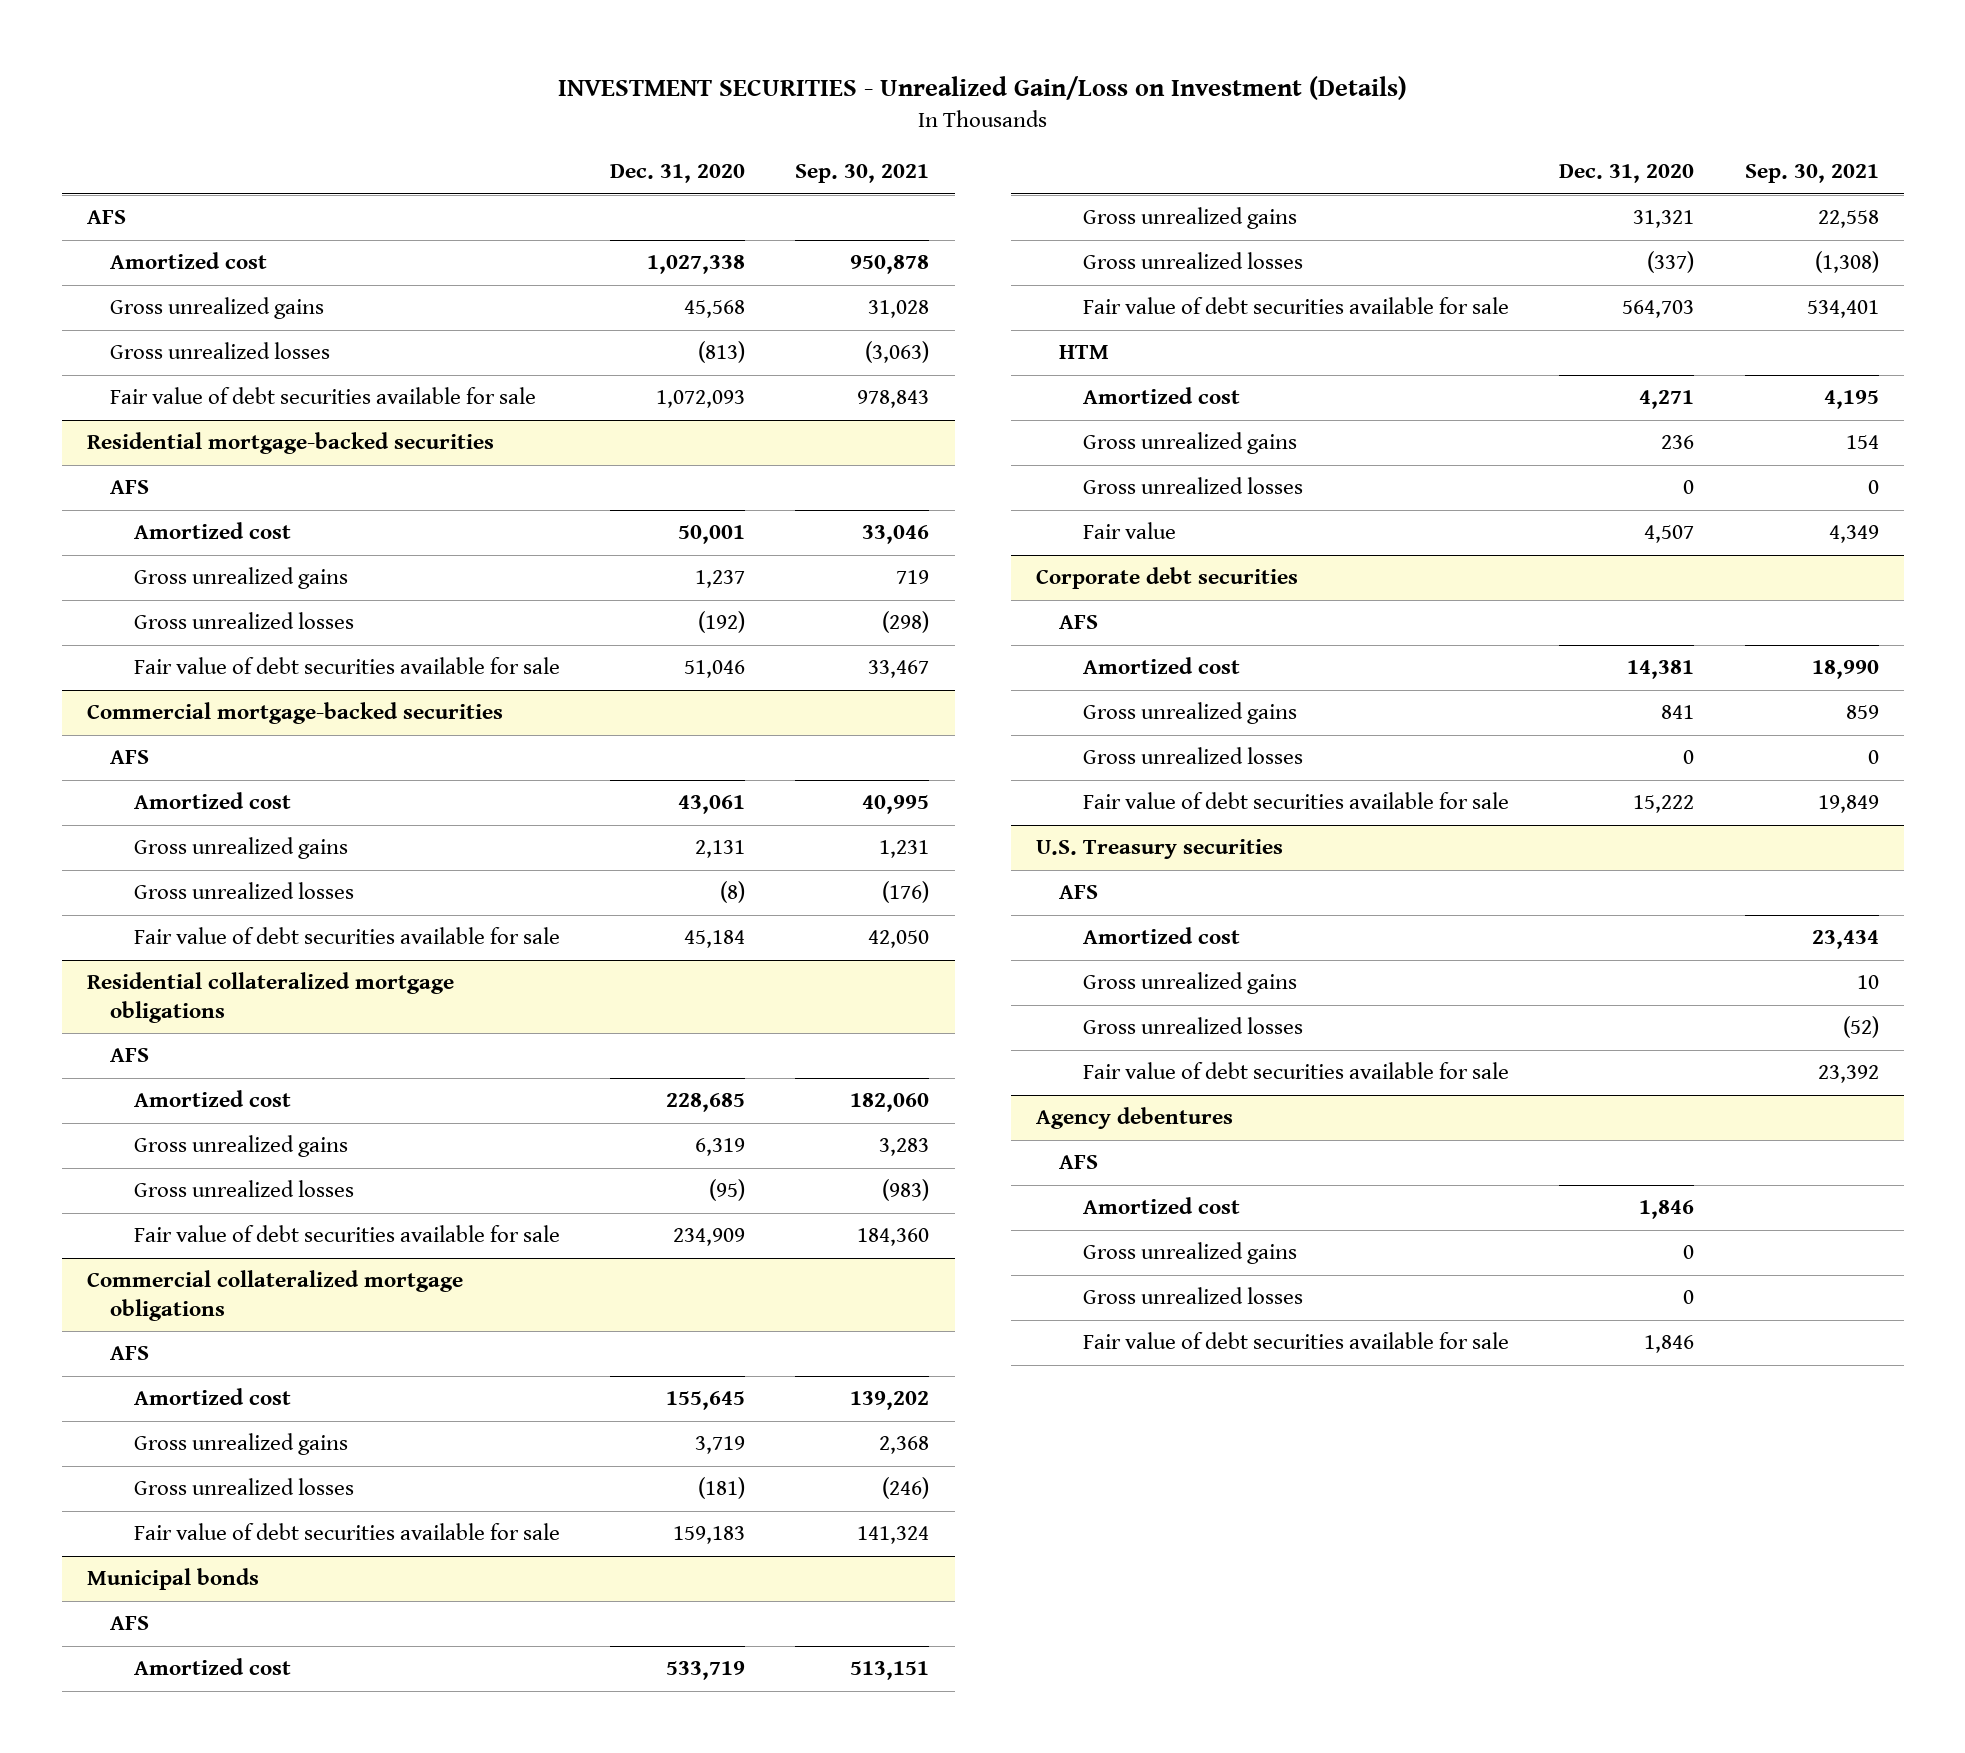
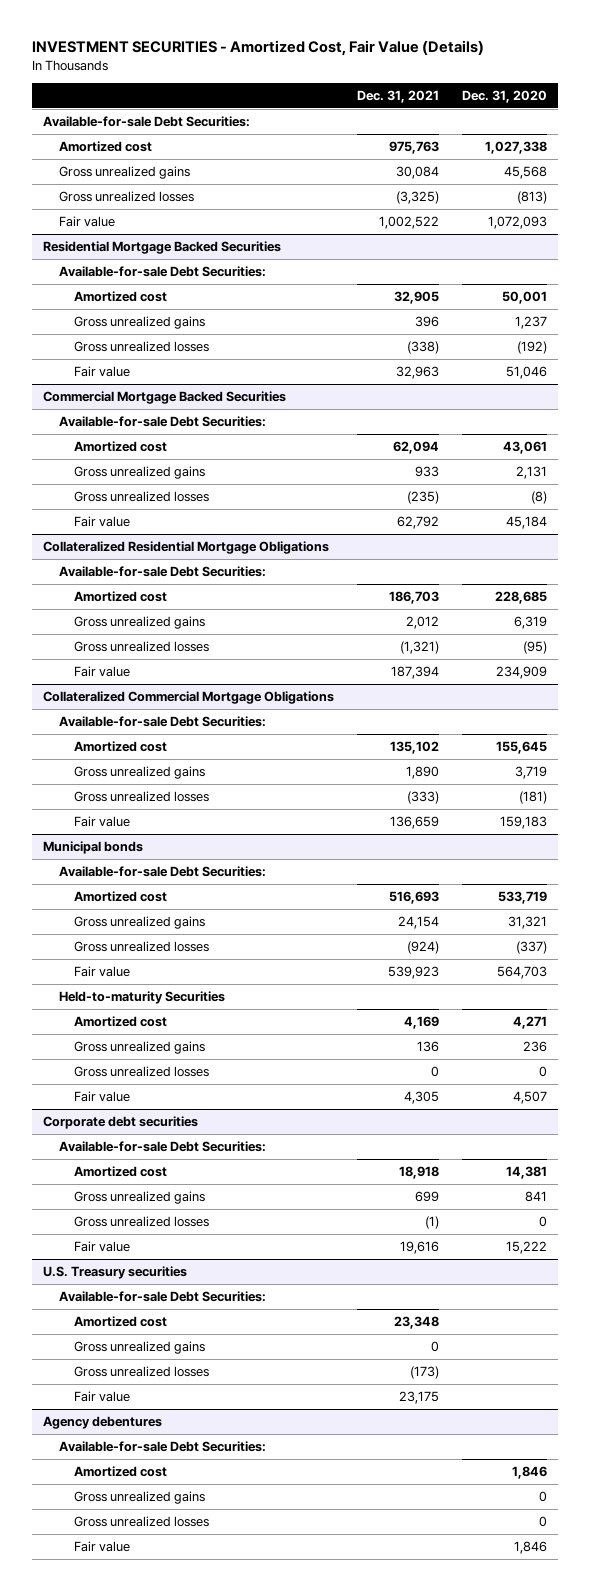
[557,76,1407,101] INVESTMENT SECURITIES - Unrealized Gain/Loss on Investment (Details) -> [31,40,484,57] INVESTMENT SECURITIES - Amortized Cost, Fair Value (Details)
[795,164,930,184] Sep. 30, 2021 -> none
none -> [356,89,439,103] Dec. 31, 2021
[86,210,126,225] AFS -> none
none -> [43,116,251,128] Available-for-sale Debt Securities:
[110,480,150,495] AFS -> none
[110,387,537,405] Fair value of debt securities available for sale -> [58,216,115,228] Fair value
[86,432,494,455] Residential mortgage-backed securities -> [43,241,282,255] Residential Mortgage Backed Securities
none -> [58,266,266,278] Available-for-sale Debt Securities:
[110,750,150,765] AFS -> none
[133,657,560,675] Fair value of debt securities available for sale -> [74,366,131,378] Fair value
[86,702,503,725] Commercial mortgage-backed securities -> [43,391,287,405] Commercial Mortgage Backed Securities
none -> [58,416,266,428] Available-for-sale Debt Securities:
[110,1048,150,1063] AFS -> none
[133,927,560,945] Fair value of debt securities available for sale -> [74,516,131,528] Fair value
[86,972,454,1023] Residential collateralized mortgage obligations -> [43,541,330,555] Collateralized Residential Mortgage Obligations
none -> [58,566,266,578] Available-for-sale Debt Securities:
[110,1346,150,1361] AFS -> none
[133,1225,560,1243] Fair value of debt securities available for sale -> [74,666,131,678] Fair value
[86,1270,463,1321] Commercial collateralized mortgage obligations -> [43,691,335,705] Collateralized Commercial Mortgage Obligations
none -> [58,716,266,728] Available-for-sale Debt Securities:
[133,1523,560,1541] Fair value of debt securities available for sale -> [74,816,131,828] Fair value
[110,1616,150,1631] AFS -> none
none -> [58,866,266,878] Available-for-sale Debt Securities:
[1059,345,1110,360] HTM -> none
[1082,297,1509,315] Fair value of debt securities available for sale -> [74,966,131,978] Fair value
none -> [58,991,225,1005] Held-to-maturity Securities
[1059,615,1099,630] AFS -> none
none -> [58,1141,266,1153] Available-for-sale Debt Securities:
[1082,792,1509,810] Fair value of debt securities available for sale -> [74,1241,131,1253] Fair value
[1059,885,1099,900] AFS -> none
none -> [58,1291,266,1303] Available-for-sale Debt Securities:
[1082,1062,1509,1080] Fair value of debt securities available for sale -> none
none -> [74,1391,131,1403] Fair value
[1059,1155,1099,1170] AFS -> none
none -> [58,1441,266,1453] Available-for-sale Debt Securities:
[1082,1332,1509,1350] Fair value of debt securities available for sale -> [74,1541,131,1553] Fair value

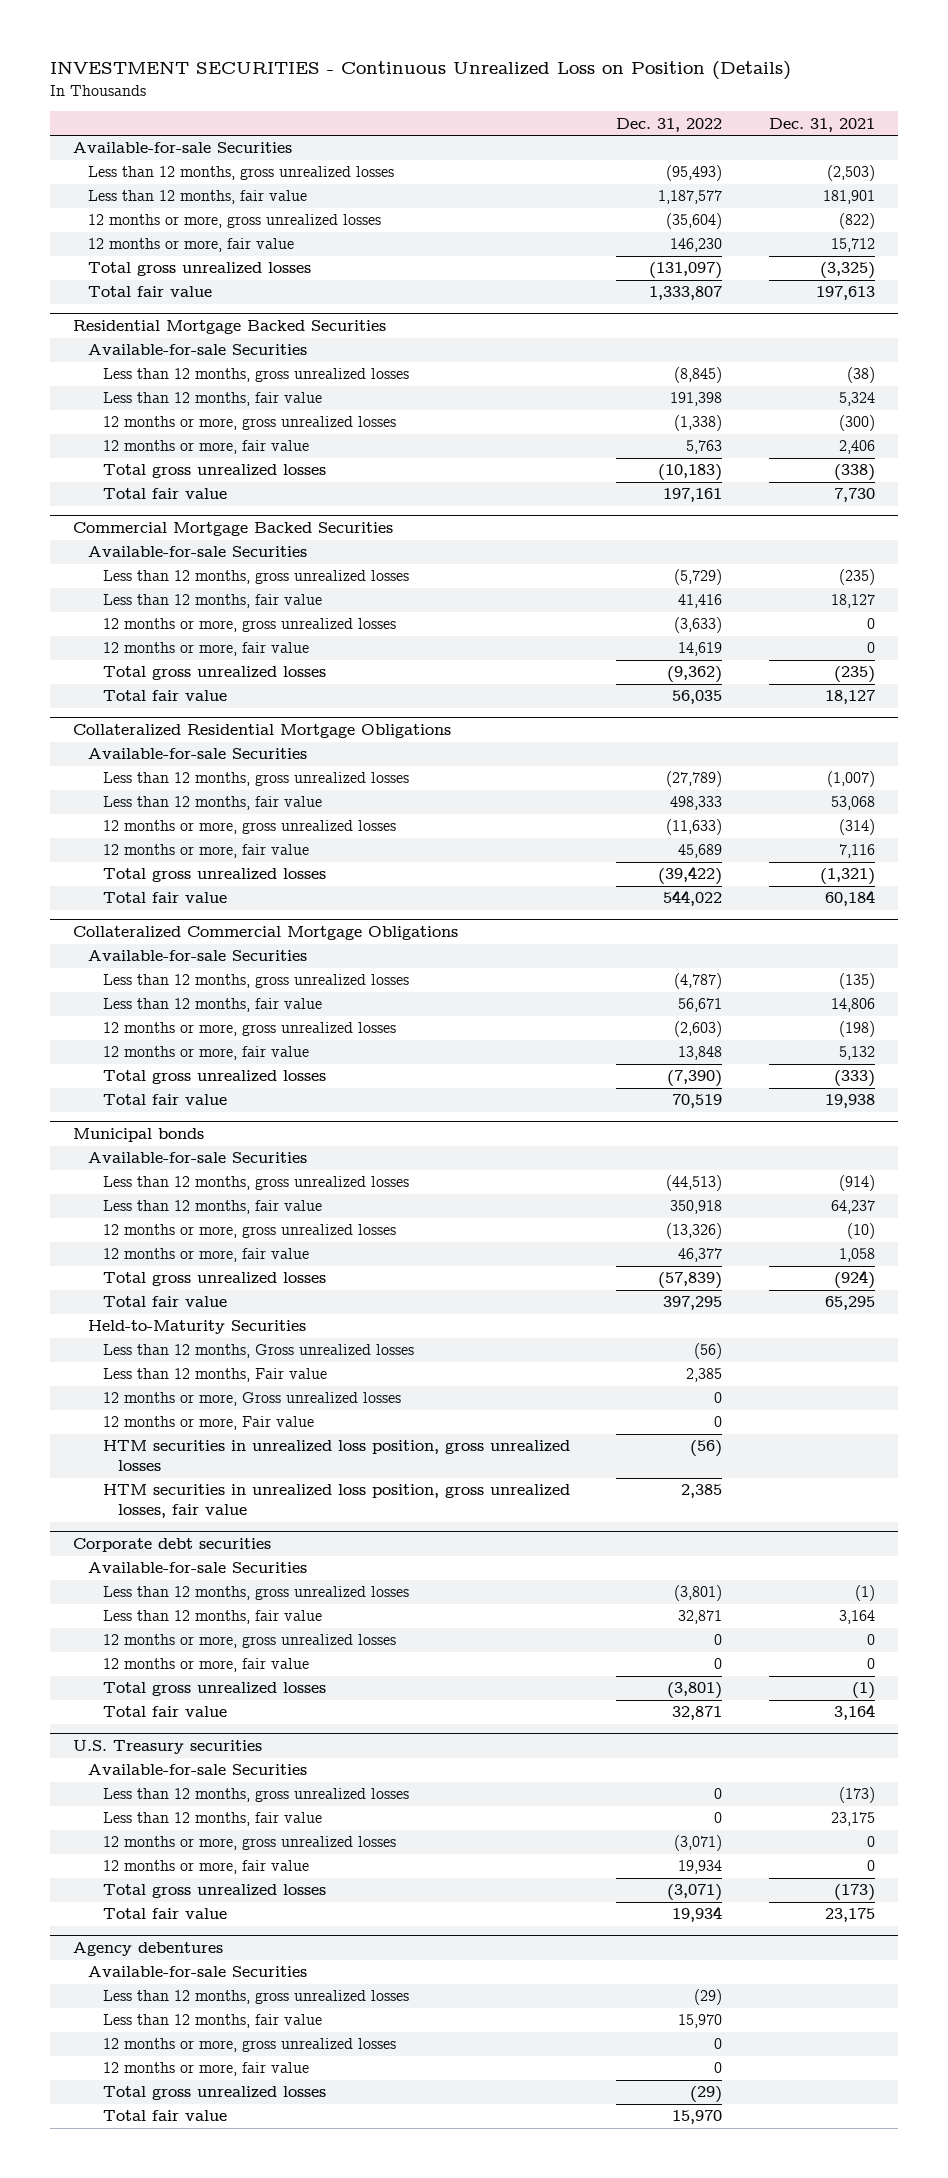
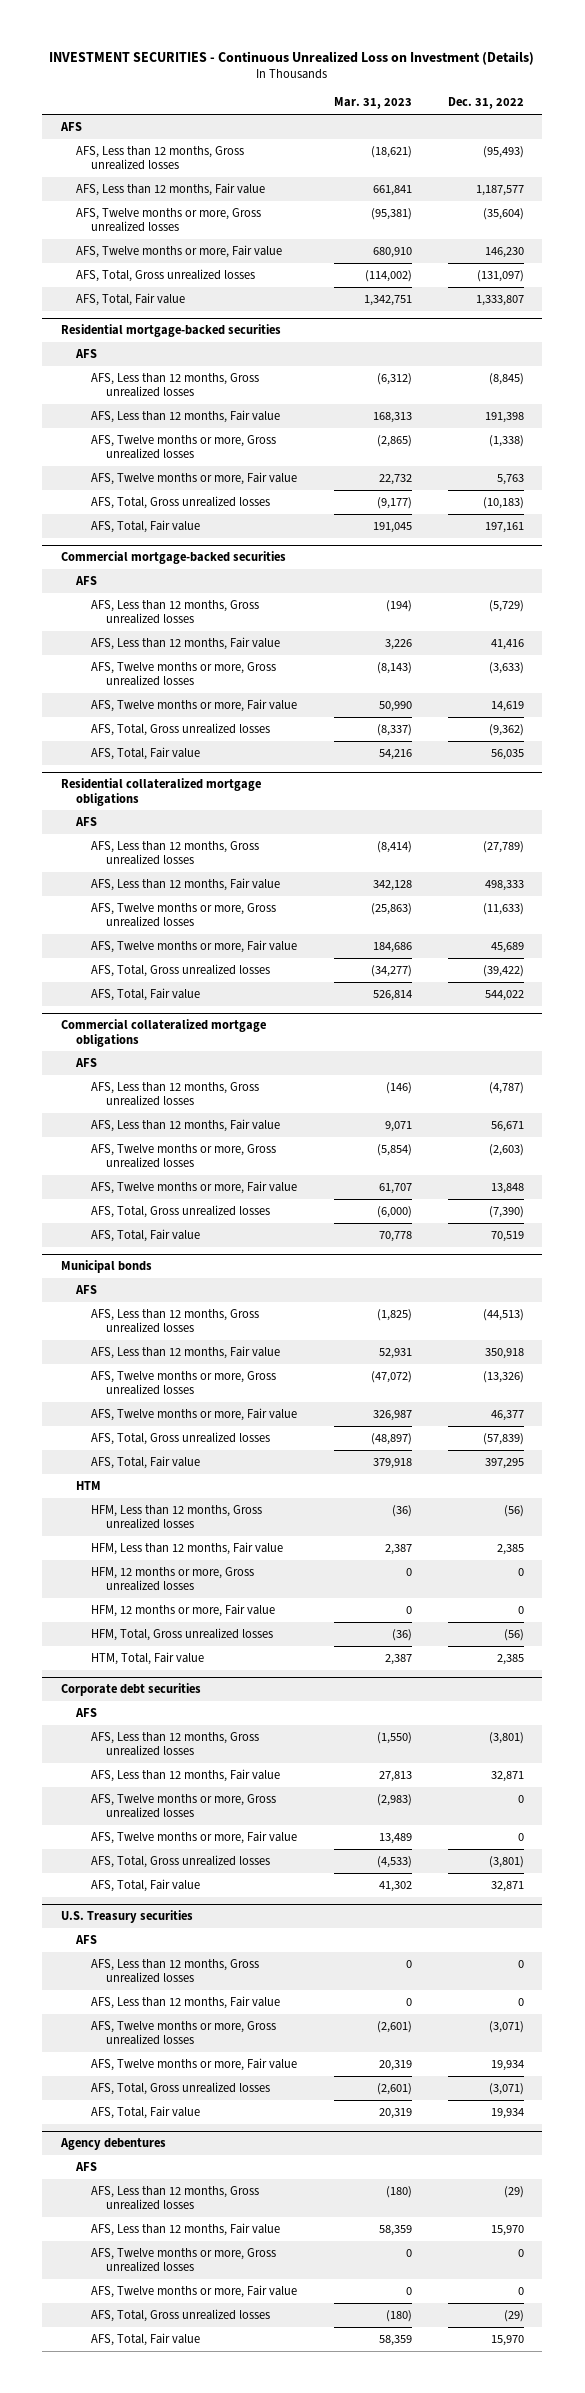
[49,61,791,81] INVESTMENT SECURITIES - Continuous Unrealized Loss on Position (Details) -> [49,50,535,65] INVESTMENT SECURITIES - Continuous Unrealized Loss on Investment (Details)
[768,117,875,132] Dec. 31, 2021 -> none
none -> [333,97,412,110] Mar. 31, 2023
[72,142,292,154] Available-for-sale Securities -> [59,122,82,132] AFS
[87,166,394,181] Less than 12 months, gross unrealized losses -> [75,146,244,171] AFS, Less than 12 months, Gross unrealized losses
[87,190,307,205] Less than 12 months, fair value -> [75,183,265,197] AFS, Less than 12 months, Fair value
[87,214,381,229] 12 months or more, gross unrealized losses -> [75,208,261,233] AFS, Twelve months or more, Gross unrealized losses
[87,238,294,253] 12 months or more, fair value -> [75,245,282,259] AFS, Twelve months or more, Fair value
[87,262,311,277] Total gross unrealized losses -> [75,269,255,283] AFS, Total, Gross unrealized losses
[87,286,212,298] Total fair value -> [75,293,185,307] AFS, Total, Fair value
[72,320,386,335] Residential Mortgage Backed Securities -> [60,324,281,338] Residential mortgage-backed securities
[87,344,307,356] Available-for-sale Securities -> [74,349,97,359] AFS
[103,368,410,383] Less than 12 months, gross unrealized losses -> [91,373,260,398] AFS, Less than 12 months, Gross unrealized losses
[103,392,323,407] Less than 12 months, fair value -> [91,410,281,424] AFS, Less than 12 months, Fair value
[103,416,397,431] 12 months or more, gross unrealized losses -> [91,435,277,460] AFS, Twelve months or more, Gross unrealized losses
[103,440,310,455] 12 months or more, fair value -> [91,472,298,486] AFS, Twelve months or more, Fair value
[103,464,327,479] Total gross unrealized losses -> [91,496,271,510] AFS, Total, Gross unrealized losses
[103,488,228,500] Total fair value -> [91,520,201,534] AFS, Total, Fair value
[72,522,393,537] Commercial Mortgage Backed Securities -> [60,551,286,565] Commercial mortgage-backed securities
[87,546,307,558] Available-for-sale Securities -> [74,576,97,586] AFS
[103,570,410,585] Less than 12 months, gross unrealized losses -> [91,600,260,625] AFS, Less than 12 months, Gross unrealized losses
[103,594,323,609] Less than 12 months, fair value -> [91,637,281,651] AFS, Less than 12 months, Fair value
[103,618,397,633] 12 months or more, gross unrealized losses -> [91,662,277,687] AFS, Twelve months or more, Gross unrealized losses
[103,642,310,657] 12 months or more, fair value -> [91,699,298,713] AFS, Twelve months or more, Fair value
[103,666,327,681] Total gross unrealized losses -> [91,723,271,737] AFS, Total, Gross unrealized losses
[103,690,228,702] Total fair value -> [91,747,201,761] AFS, Total, Fair value
[72,724,451,739] Collateralized Residential Mortgage Obligations -> [60,778,261,806] Residential collateralized mortgage obligations
[87,748,307,760] Available-for-sale Securities -> [74,817,97,827] AFS
[103,772,410,787] Less than 12 months, gross unrealized losses -> [91,841,260,866] AFS, Less than 12 months, Gross unrealized losses
[103,796,323,811] Less than 12 months, fair value -> [91,878,281,892] AFS, Less than 12 months, Fair value
[103,820,397,835] 12 months or more, gross unrealized losses -> [91,903,277,928] AFS, Twelve months or more, Gross unrealized losses
[103,844,310,859] 12 months or more, fair value -> [91,940,298,954] AFS, Twelve months or more, Fair value
[103,868,327,883] Total gross unrealized losses -> [91,964,271,978] AFS, Total, Gross unrealized losses
[103,892,228,904] Total fair value -> [91,988,201,1002] AFS, Total, Fair value
[72,926,458,941] Collateralized Commercial Mortgage Obligations -> [60,1019,266,1047] Commercial collateralized mortgage obligations
[87,950,307,962] Available-for-sale Securities -> [74,1058,97,1068] AFS
[103,974,410,989] Less than 12 months, gross unrealized losses -> [91,1082,260,1107] AFS, Less than 12 months, Gross unrealized losses
[103,998,323,1013] Less than 12 months, fair value -> [91,1119,281,1133] AFS, Less than 12 months, Fair value
[103,1022,397,1037] 12 months or more, gross unrealized losses -> [91,1144,277,1169] AFS, Twelve months or more, Gross unrealized losses
[103,1046,310,1061] 12 months or more, fair value -> [91,1181,298,1195] AFS, Twelve months or more, Fair value
[103,1070,327,1085] Total gross unrealized losses -> [91,1205,271,1219] AFS, Total, Gross unrealized losses
[103,1094,228,1106] Total fair value -> [91,1229,201,1243] AFS, Total, Fair value
[87,1320,306,1335] Held-to-Maturity Securities -> none
[87,1152,307,1164] Available-for-sale Securities -> [74,1285,97,1295] AFS
[103,1176,410,1191] Less than 12 months, gross unrealized losses -> [91,1309,260,1334] AFS, Less than 12 months, Gross unrealized losses
[103,1200,323,1215] Less than 12 months, fair value -> [91,1346,281,1360] AFS, Less than 12 months, Fair value
[103,1224,397,1239] 12 months or more, gross unrealized losses -> [91,1371,277,1396] AFS, Twelve months or more, Gross unrealized losses
[103,1248,310,1263] 12 months or more, fair value -> [91,1408,298,1422] AFS, Twelve months or more, Fair value
[103,1272,327,1287] Total gross unrealized losses -> [91,1432,271,1446] AFS, Total, Gross unrealized losses
[103,1296,228,1308] Total fair value -> [91,1456,201,1470] AFS, Total, Fair value
none -> [75,1481,101,1491] HTM
[103,1344,415,1359] Less than 12 months, Gross unrealized losses -> [91,1505,263,1530] HFM, Less than 12 months, Gross unrealized losses
[103,1368,328,1383] Less than 12 months, Fair value -> [91,1542,284,1556] HFM, Less than 12 months, Fair value
[103,1392,402,1407] 12 months or more, Gross unrealized losses -> [91,1567,255,1592] HFM, 12 months or more, Gross unrealized losses
[103,1416,315,1431] 12 months or more, Fair value -> [91,1604,276,1618] HFM, 12 months or more, Fair value
[103,1440,571,1472] HTM securities in unrealized loss position, gross unrealized losses -> [91,1628,274,1642] HFM, Total, Gross unrealized losses
[103,1484,571,1519] HTM securities in unrealized loss position, gross unrealized losses, fair value -> [91,1652,205,1666] HTM, Total, Fair value
[87,1562,307,1574] Available-for-sale Securities -> [74,1708,97,1718] AFS
[103,1586,410,1601] Less than 12 months, gross unrealized losses -> [91,1732,260,1757] AFS, Less than 12 months, Gross unrealized losses
[103,1610,323,1625] Less than 12 months, fair value -> [91,1769,281,1783] AFS, Less than 12 months, Fair value
[103,1634,397,1649] 12 months or more, gross unrealized losses -> [91,1794,277,1819] AFS, Twelve months or more, Gross unrealized losses
[103,1658,310,1673] 12 months or more, fair value -> [91,1831,298,1845] AFS, Twelve months or more, Fair value
[103,1682,327,1697] Total gross unrealized losses -> [91,1855,271,1869] AFS, Total, Gross unrealized losses
[103,1706,228,1718] Total fair value -> [91,1879,201,1893] AFS, Total, Fair value
[87,1764,307,1776] Available-for-sale Securities -> [74,1935,97,1945] AFS
[103,1788,410,1803] Less than 12 months, gross unrealized losses -> [91,1959,260,1984] AFS, Less than 12 months, Gross unrealized losses
[103,1812,323,1827] Less than 12 months, fair value -> [91,1996,281,2010] AFS, Less than 12 months, Fair value
[103,1836,397,1851] 12 months or more, gross unrealized losses -> [91,2021,277,2046] AFS, Twelve months or more, Gross unrealized losses
[103,1860,310,1875] 12 months or more, fair value -> [91,2058,298,2072] AFS, Twelve months or more, Fair value
[103,1884,327,1899] Total gross unrealized losses -> [91,2082,271,2096] AFS, Total, Gross unrealized losses
[103,1908,228,1920] Total fair value -> [91,2106,201,2120] AFS, Total, Fair value
[87,1966,307,1978] Available-for-sale Securities -> [74,2162,97,2172] AFS
[103,1990,410,2005] Less than 12 months, gross unrealized losses -> [91,2186,260,2211] AFS, Less than 12 months, Gross unrealized losses
[103,2014,323,2029] Less than 12 months, fair value -> [91,2223,281,2237] AFS, Less than 12 months, Fair value
[103,2038,397,2053] 12 months or more, gross unrealized losses -> [91,2248,277,2273] AFS, Twelve months or more, Gross unrealized losses
[103,2062,310,2077] 12 months or more, fair value -> [91,2285,298,2299] AFS, Twelve months or more, Fair value
[103,2086,327,2101] Total gross unrealized losses -> [91,2309,271,2323] AFS, Total, Gross unrealized losses
[103,2110,228,2122] Total fair value -> [91,2333,201,2347] AFS, Total, Fair value

